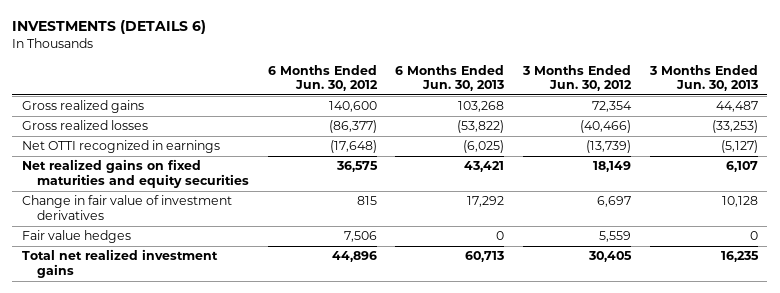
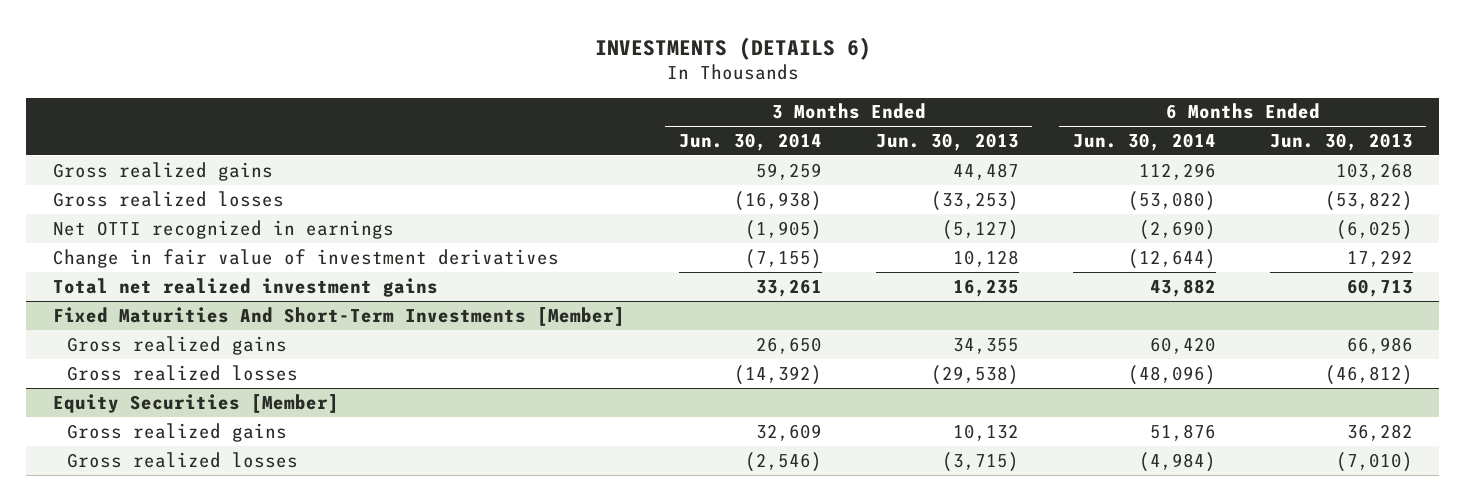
[267,64,378,92] 6 Months Ended Jun. 30, 2012 -> none
[522,64,633,92] 3 Months Ended Jun. 30, 2012 -> none
none -> [678,132,822,151] Jun. 30, 2014
none -> [1072,132,1216,151] Jun. 30, 2014
[21,159,249,188] Net realized gains on fixed maturities and equity securities -> none
[21,230,131,244] Fair value hedges -> none
none -> [53,306,626,326] Fixed Maturities And Short-Term Investments [Member]
none -> [67,335,288,355] Gross realized gains
none -> [67,364,299,381] Gross realized losses
none -> [53,393,340,413] Equity Securities [Member]
none -> [67,422,288,442] Gross realized gains
none -> [67,451,299,468] Gross realized losses

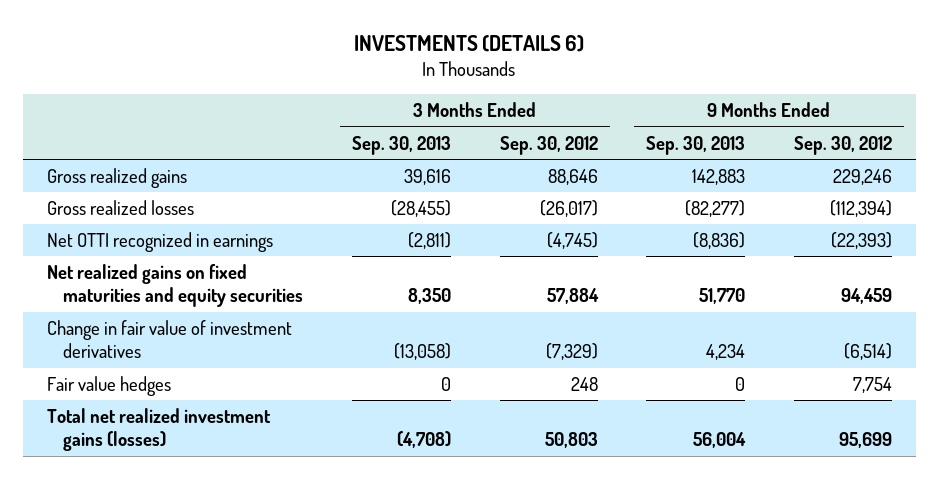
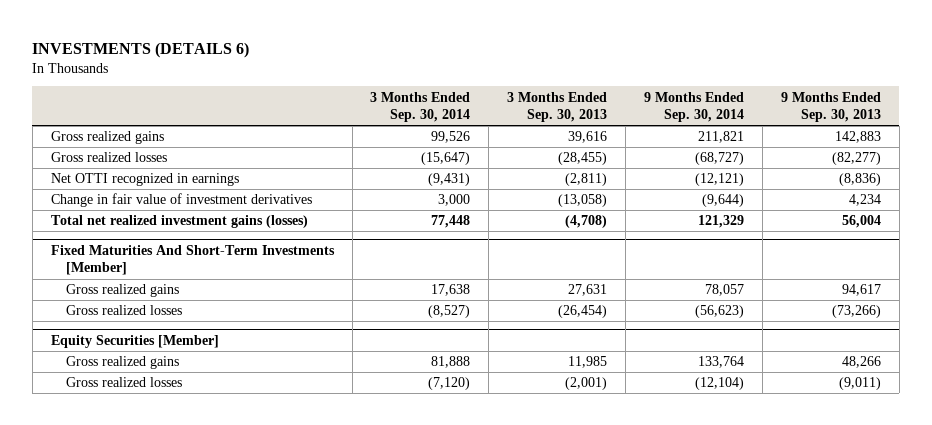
[499,135,598,155] Sep. 30, 2012 -> none
[793,135,892,155] Sep. 30, 2012 -> none
none -> [370,91,471,123] 3 Months Ended Sep. 30, 2014
none -> [644,91,745,123] 9 Months Ended Sep. 30, 2014
[47,263,304,308] Net realized gains on fixed maturities and equity securities -> none
[47,375,172,396] Fair value hedges -> none
none -> [50,244,335,276] Fixed Maturities And Short-Term Investments [Member]
none -> [65,284,179,298] Gross realized gains
none -> [65,305,182,316] Gross realized losses
none -> [50,334,219,348] Equity Securities [Member]
none -> [65,356,179,370] Gross realized gains
none -> [65,377,182,388] Gross realized losses

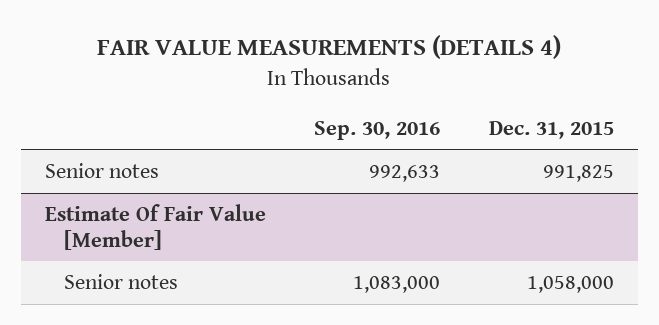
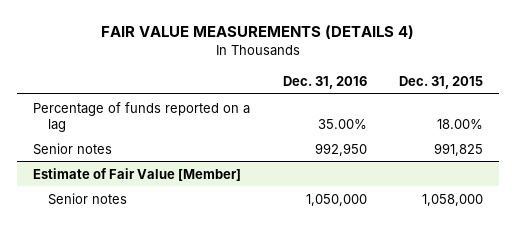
[314,120,441,140] Sep. 30, 2016 -> none
none -> [282,76,367,90] Dec. 31, 2016
none -> [33,101,251,132] Percentage of funds reported on a lag
[45,204,267,250] Estimate Of Fair Value [Member] -> [33,167,242,181] Estimate of Fair Value [Member]

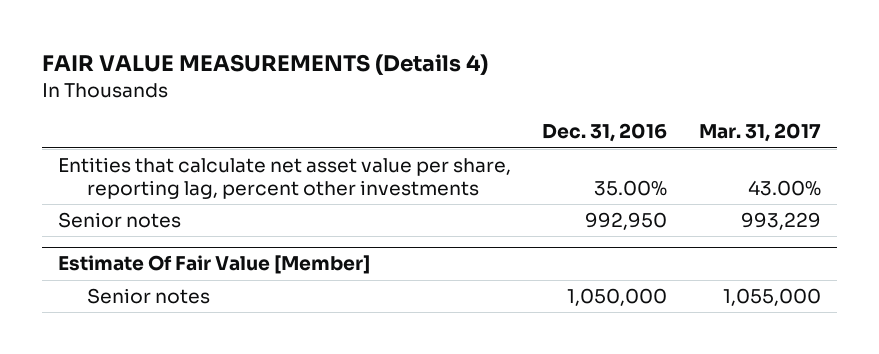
[101,25,415,40] FAIR VALUE MEASUREMENTS (DETAILS 4) -> [41,54,488,76] FAIR VALUE MEASUREMENTS (Details 4)
[399,76,484,90] Dec. 31, 2015 -> none
none -> [699,123,822,143] Mar. 31, 2017
[33,101,251,132] Percentage of funds reported on a lag -> [57,157,511,199] Entities that calculate net asset value per share, reporting lag, percent other investments
[33,167,242,181] Estimate of Fair Value [Member] -> [57,255,370,275] Estimate Of Fair Value [Member]

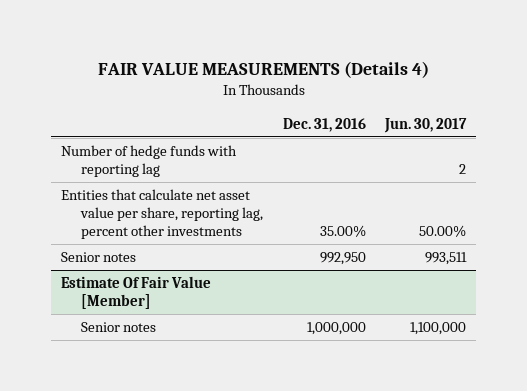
[699,123,822,143] Mar. 31, 2017 -> none
none -> [384,117,468,133] Jun. 30, 2017
none -> [60,145,237,178] Number of hedge funds with reporting lag
[567,288,668,307] 1,050,000 -> [306,322,366,336] 1,000,000

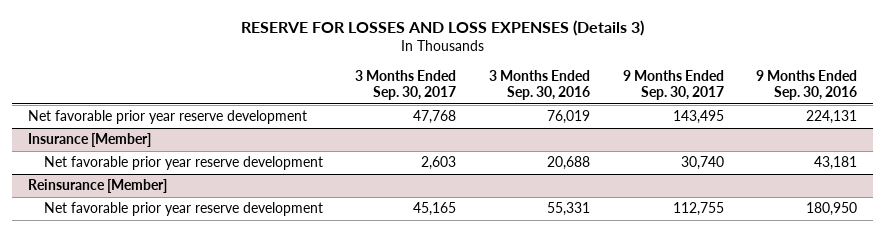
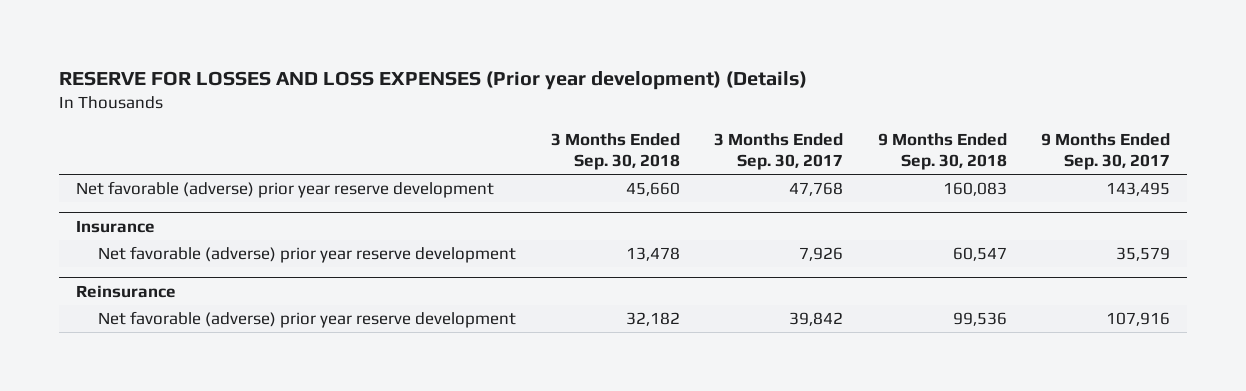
[240,19,644,36] RESERVE FOR LOSSES AND LOSS EXPENSES (Details 3) -> [58,71,807,91] RESERVE FOR LOSSES AND LOSS EXPENSES (Prior year development) (Details)
[488,69,590,101] 3 Months Ended Sep. 30, 2016 -> none
[756,69,858,101] 9 Months Ended Sep. 30, 2016 -> none
none -> [550,132,680,171] 3 Months Ended Sep. 30, 2018
none -> [877,132,1007,171] 9 Months Ended Sep. 30, 2018
[28,110,308,125] Net favorable prior year reserve development -> [75,181,494,199] Net favorable (adverse) prior year reserve development
[28,133,152,148] Insurance [Member] -> [75,219,155,233] Insurance
[43,156,323,171] Net favorable prior year reserve development -> [98,246,517,264] Net favorable (adverse) prior year reserve development
[421,156,457,171] 2,603 -> [799,247,844,262] 7,926
[680,156,724,171] 30,740 -> [1116,247,1171,262] 35,579
[28,179,168,194] Reinsurance [Member] -> [75,284,176,298] Reinsurance
[43,202,323,217] Net favorable prior year reserve development -> [98,311,517,329] Net favorable (adverse) prior year reserve development
[413,202,457,217] 45,165 -> [789,312,844,327] 39,842
[672,202,724,217] 112,755 -> [1106,312,1171,327] 107,916

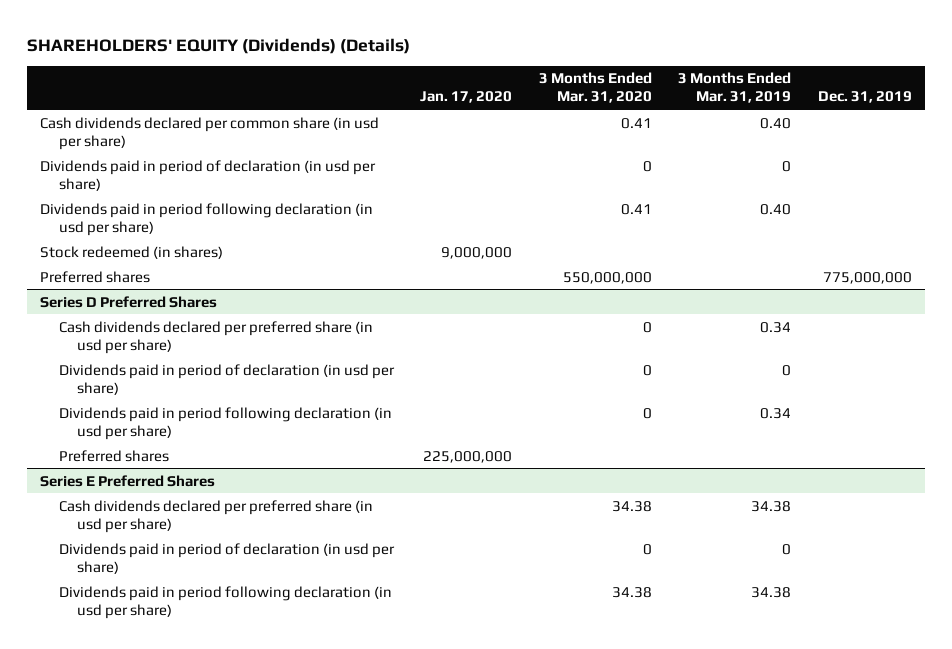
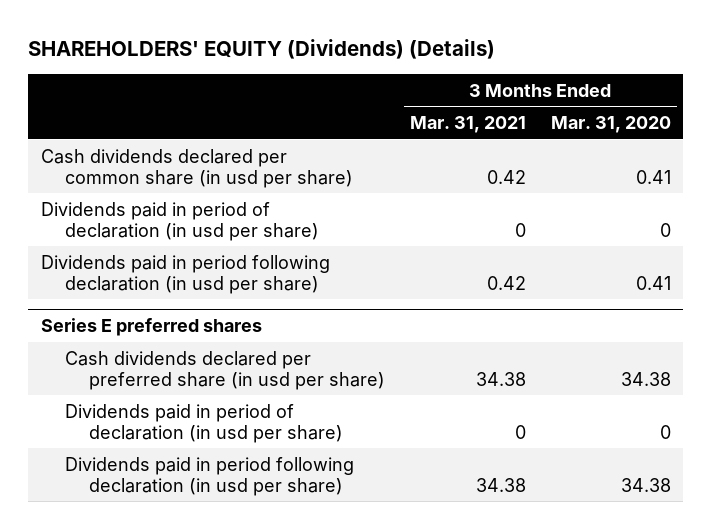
[420,91,513,104] Jan. 17, 2020 -> none
[678,72,792,104] 3 Months Ended Mar. 31, 2019 -> none
[817,91,912,104] Dec. 31, 2019 -> none
none -> [409,116,526,134] Mar. 31, 2021
[40,245,224,259] Stock redeemed (in shares) -> none
[40,270,151,283] Preferred shares -> none
[40,295,218,308] Series D Preferred Shares -> none
[58,320,373,354] Cash dividends declared per preferred share (in usd per share) -> none
[58,363,395,395] Dividends paid in period of declaration (in usd per share) -> none
[58,406,392,440] Dividends paid in period following declaration (in usd per share) -> none
[58,449,169,462] Preferred shares -> none
[40,474,216,487] Series E Preferred Shares -> [40,318,262,337] Series E preferred shares

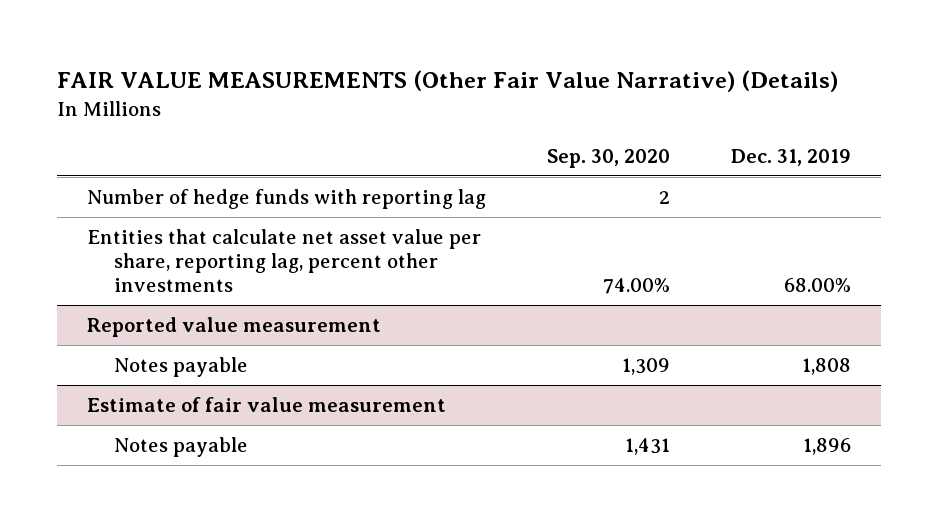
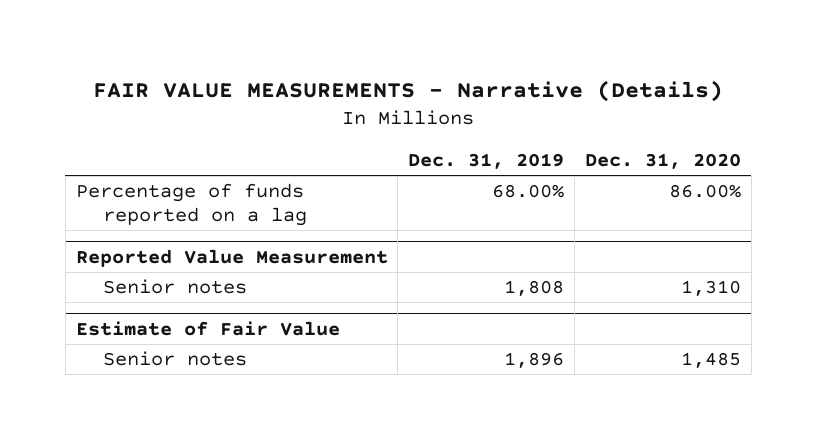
[56,70,838,93] FAIR VALUE MEASUREMENTS (Other Fair Value Narrative) (Details) -> [93,79,724,102] FAIR VALUE MEASUREMENTS - Narrative (Details)
[546,149,670,169] Sep. 30, 2020 -> none
none -> [585,152,742,169] Dec. 31, 2020
[87,188,487,209] Number of hedge funds with reporting lag -> none
[87,228,482,293] Entities that calculate net asset value per share, reporting lag, percent other investments -> none
none -> [75,183,307,227] Percentage of funds reported on a lag
[87,316,382,337] Reported value measurement -> [75,249,388,268] Reported Value Measurement
[113,356,248,377] Notes payable -> [102,279,247,295] Senior notes
[87,396,447,412] Estimate of fair value measurement -> [75,321,340,337] Estimate of Fair Value
[113,436,248,457] Notes payable -> [102,351,247,367] Senior notes

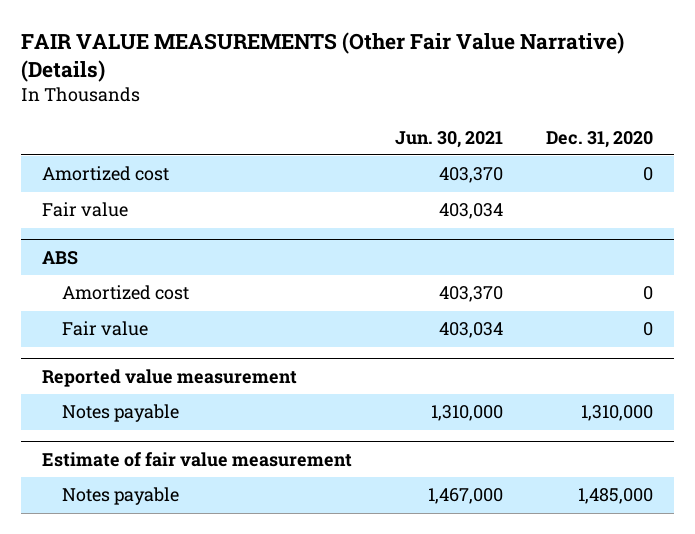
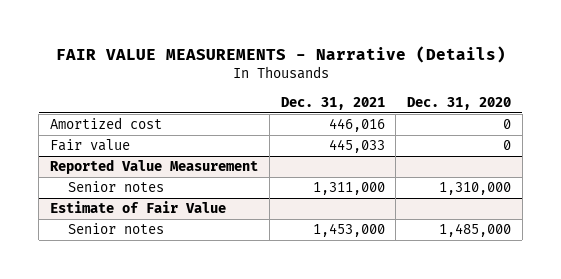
[20,31,624,82] FAIR VALUE MEASUREMENTS (Other Fair Value Narrative) (Details) -> [55,45,506,63] FAIR VALUE MEASUREMENTS - Narrative (Details)
[394,130,503,148] Jun. 30, 2021 -> none
none -> [280,96,385,110] Dec. 31, 2021
[41,202,128,218] Fair value -> none
[41,251,78,266] ABS -> none
[61,285,189,301] Amortized cost -> none
[41,369,297,388] Reported value measurement -> [50,159,259,175] Reported Value Measurement
[61,404,179,423] Notes payable -> [68,181,165,193] Senior notes
[41,452,352,468] Estimate of fair value measurement -> [50,201,227,214] Estimate of Fair Value
[61,487,179,506] Notes payable -> [68,223,165,235] Senior notes

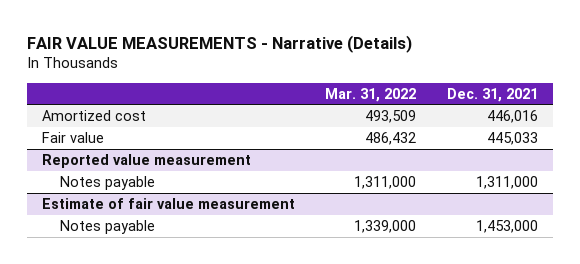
[406,96,511,110] Dec. 31, 2020 -> none
none -> [325,87,417,102] Mar. 31, 2022
[50,159,259,175] Reported Value Measurement -> [42,153,252,168] Reported value measurement
[68,181,165,193] Senior notes -> [60,175,156,190] Notes payable
[50,201,227,214] Estimate of Fair Value -> [42,197,296,209] Estimate of fair value measurement
[68,223,165,235] Senior notes -> [60,219,156,234] Notes payable

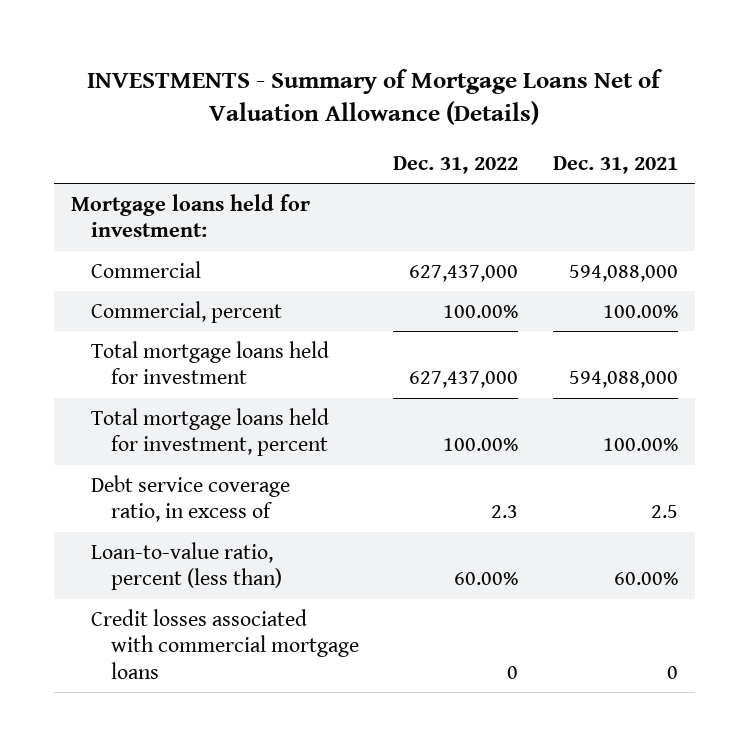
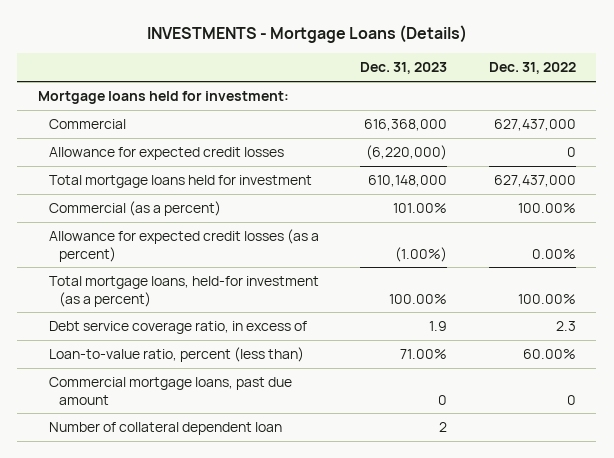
[87,68,664,126] INVESTMENTS - Summary of Mortgage Loans Net of Valuation Allowance (Details) -> [146,25,467,44] INVESTMENTS - Mortgage Loans (Details)
[552,155,678,174] Dec. 31, 2021 -> none
none -> [360,62,448,75] Dec. 31, 2023
[90,300,282,323] Commercial, percent -> none
none -> [48,146,284,160] Allowance for expected credit losses
none -> [48,200,221,216] Commercial (as a percent)
none -> [48,228,319,262] Allowance for expected credit losses (as a percent)
[90,407,329,457] Total mortgage loans held for investment, percent -> [48,275,319,307] Total mortgage loans, held-for investment (as a percent)
[90,608,359,679] Credit losses associated with commercial mortgage loans -> none
none -> [48,376,292,405] Commercial mortgage loans, past due amount
none -> [48,421,282,435] Number of collateral dependent loan

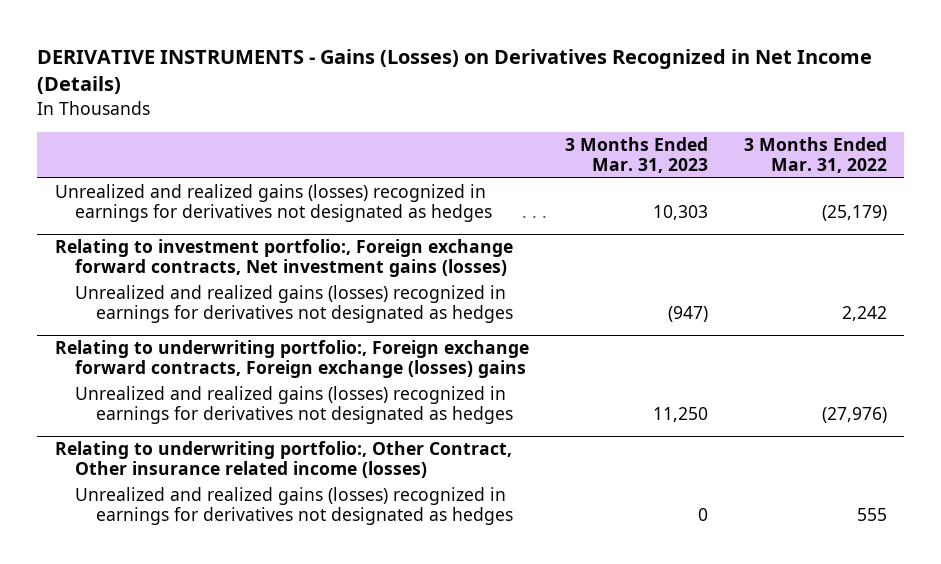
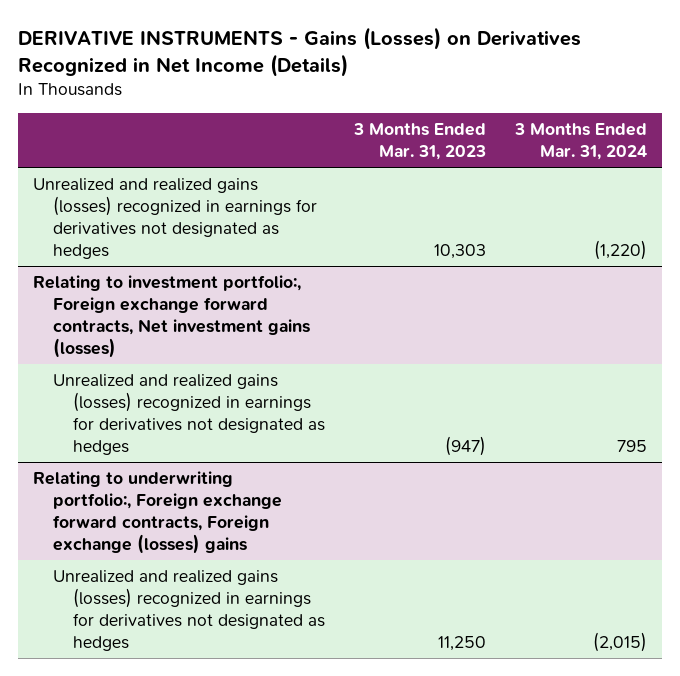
[743,136,887,174] 3 Months Ended Mar. 31, 2022 -> none
none -> [514,122,648,160] 3 Months Ended Mar. 31, 2024
[54,440,512,479] Relating to underwriting portfolio:, Other Contract, Other insurance related income (losses) -> none
[75,486,513,526] Unrealized and realized gains (losses) recognized in earnings for derivatives not designated as hedges -> none

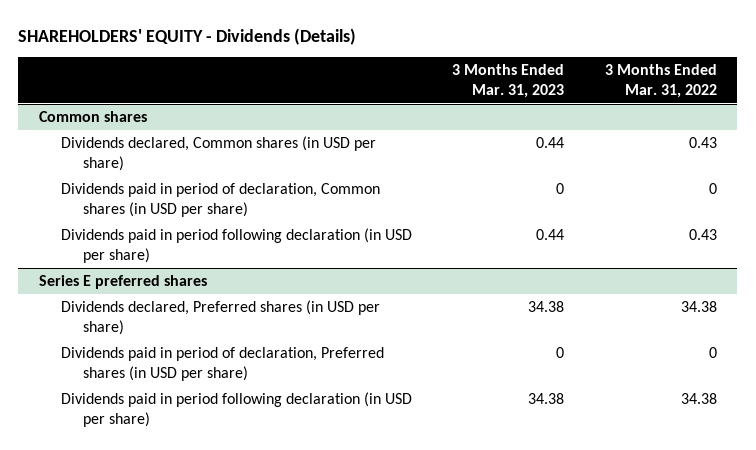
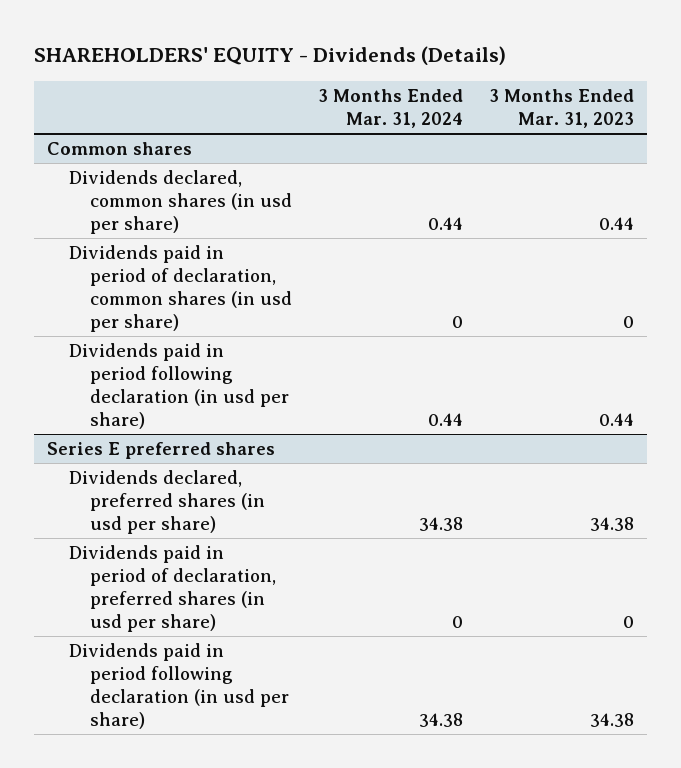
[605,64,718,99] 3 Months Ended Mar. 31, 2022 -> none
none -> [318,88,464,128] 3 Months Ended Mar. 31, 2024
[60,135,376,171] Dividends declared, Common shares (in USD per share) -> [68,170,293,234] Dividends declared, common shares (in usd per share)
[60,182,380,217] Dividends paid in period of declaration, Common shares (in USD per share) -> [68,245,293,332] Dividends paid in period of declaration, common shares (in usd per share)
[60,227,412,263] Dividends paid in period following declaration (in USD per share) -> [68,343,290,429] Dividends paid in period following declaration (in usd per share)
[60,299,380,335] Dividends declared, Preferred shares (in USD per share) -> [68,470,266,534] Dividends declared, preferred shares (in usd per share)
[60,346,384,381] Dividends paid in period of declaration, Preferred shares (in USD per share) -> [68,545,277,632] Dividends paid in period of declaration, preferred shares (in usd per share)
[60,391,412,427] Dividends paid in period following declaration (in USD per share) -> [68,643,290,729] Dividends paid in period following declaration (in usd per share)

